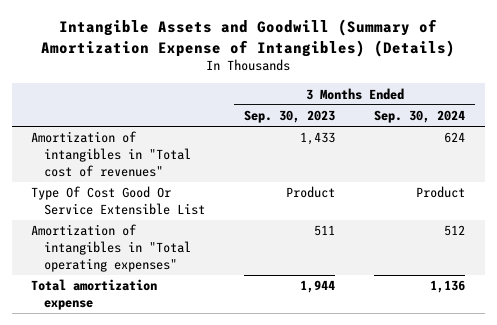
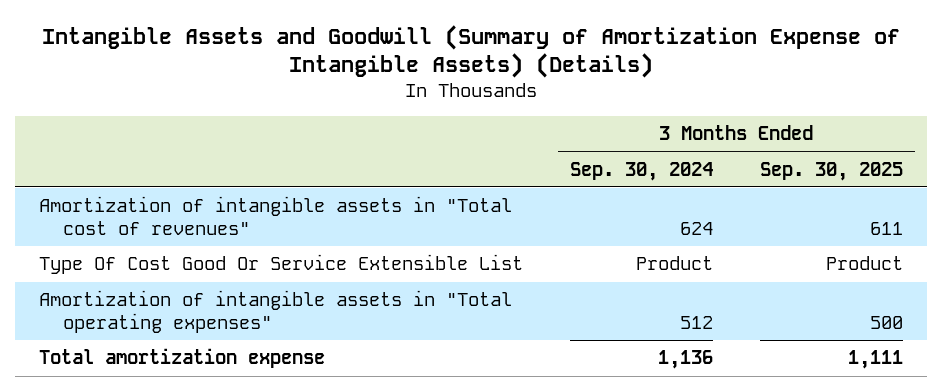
[41,19,456,57] Intangible Assets and Goodwill (Summary of Amortization Expense of Intangibles) (Details) -> [41,24,900,79] Intangible Assets and Goodwill (Summary of Amortization Expense of Intangible Assets) (Details)
[244,110,336,124] Sep. 30, 2023 -> none
none -> [759,161,903,181] Sep. 30, 2025
[31,131,191,178] Amortization of intangibles in "Total cost of revenues" -> [38,196,512,235] Amortization of intangible assets in "Total cost of revenues"
[31,224,191,273] Amortization of intangibles in "Total operating expenses" -> [38,290,512,333] Amortization of intangible assets in "Total operating expenses"

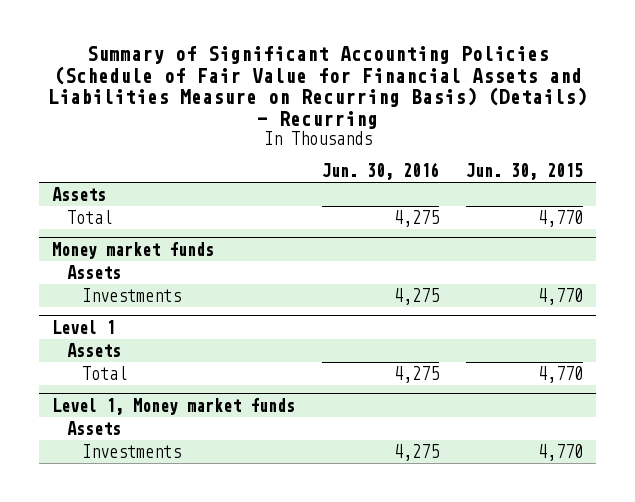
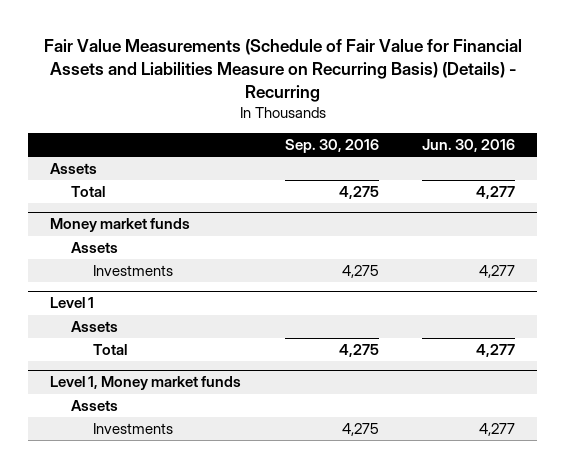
[47,45,587,130] Summary of Significant Accounting Policies (Schedule of Fair Value for Financial Assets and Liabilities Measure on Recurring Basis) (Details) - Recurring -> [43,38,522,103] Fair Value Measurements (Schedule of Fair Value for Financial Assets and Liabilities Measure on Recurring Basis) (Details) - Recurring
[465,162,583,180] Jun. 30, 2015 -> none
none -> [284,139,379,154] Sep. 30, 2016
[394,209,440,227] 4,275 -> [476,186,516,200] 4,277
[394,287,440,305] 4,275 -> [479,265,516,279] 4,277
[394,365,440,383] 4,275 -> [476,344,516,358] 4,277
[394,443,440,461] 4,275 -> [479,423,516,437] 4,277

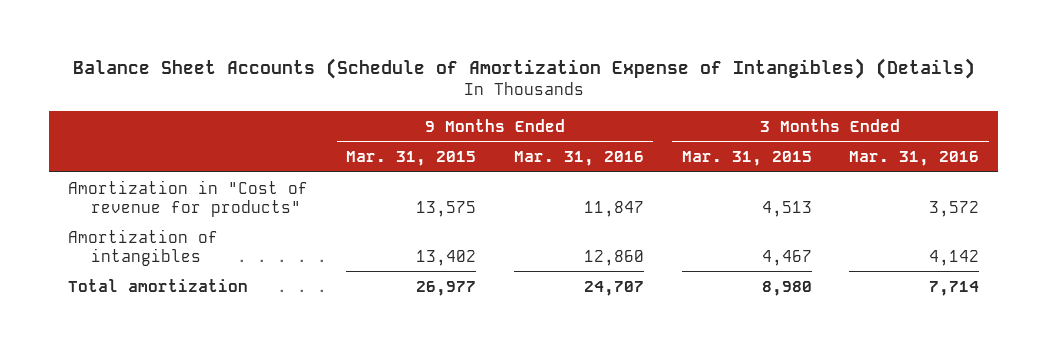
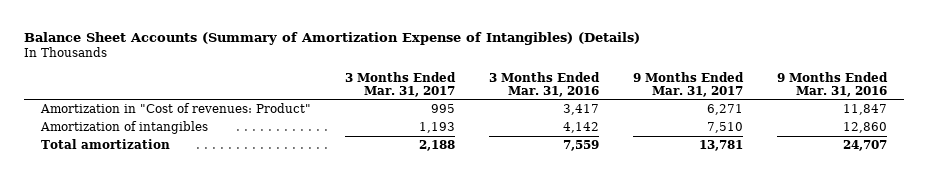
[72,57,975,79] Balance Sheet Accounts (Schedule of Amortization Expense of Intangibles) (Details) -> [23,31,640,45] Balance Sheet Accounts (Summary of Amortization Expense of Intangibles) (Details)
[345,151,476,167] Mar. 31, 2015 -> none
[681,151,812,167] Mar. 31, 2015 -> none
none -> [344,71,456,97] 3 Months Ended Mar. 31, 2017
none -> [632,71,744,97] 9 Months Ended Mar. 31, 2017
[68,179,309,217] Amortization in "Cost of revenue for products" -> [39,103,311,114] Amortization in "Cost of revenues: Product"
[929,200,980,217] 3,572 -> [562,104,599,116] 3,417
[929,280,980,296] 7,714 -> [562,140,599,152] 7,559

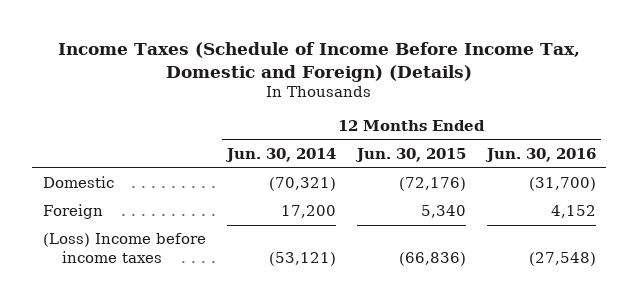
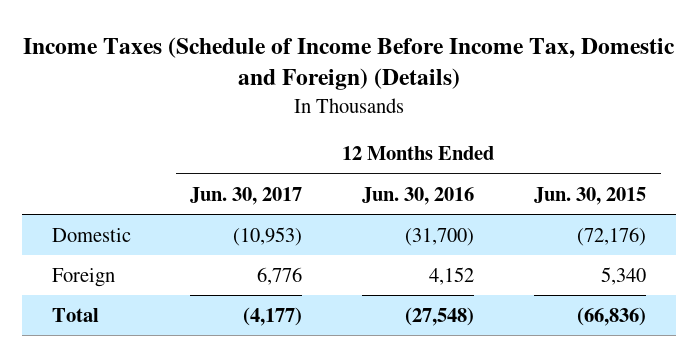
[224,147,336,162] Jun. 30, 2014 -> none
none -> [190,186,303,205] Jun. 30, 2017
[42,233,206,264] (Loss) Income before income taxes -> [51,307,99,322] Total

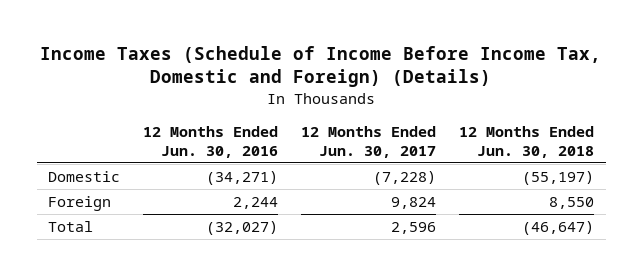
[534,186,647,205] Jun. 30, 2015 -> none
none -> [459,125,595,158] 12 Months Ended Jun. 30, 2018
[233,226,303,246] (10,953) -> [373,171,437,186] (7,228)
[405,227,475,246] (31,700) -> [206,171,279,186] (34,271)
[257,266,303,285] 6,776 -> [391,197,437,210] 9,824
[429,266,475,285] 4,152 -> [233,197,279,210] 2,244
[243,306,303,326] (4,177) -> [391,222,437,235] 2,596
[405,306,475,326] (27,548) -> [206,221,279,236] (32,027)

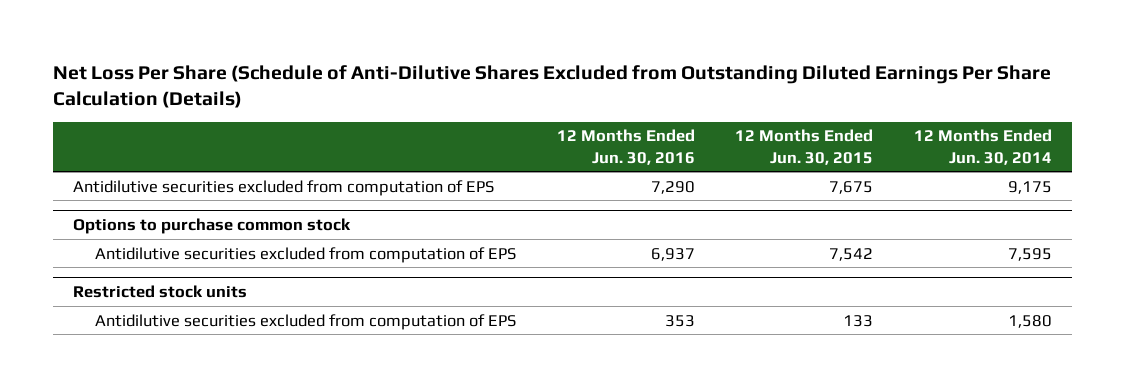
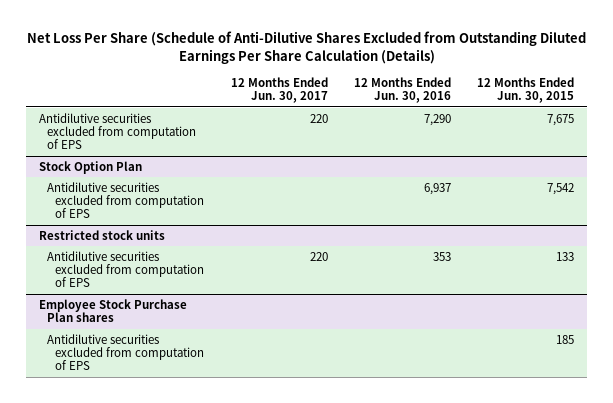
[913,129,1052,165] 12 Months Ended Jun. 30, 2014 -> none
none -> [230,76,328,104] 12 Months Ended Jun. 30, 2017
[73,218,352,235] Options to purchase common stock -> [38,160,142,174] Stock Option Plan
none -> [38,298,187,323] Employee Stock Purchase Plan shares
none -> [47,333,205,371] Antidilutive securities excluded from computation of EPS

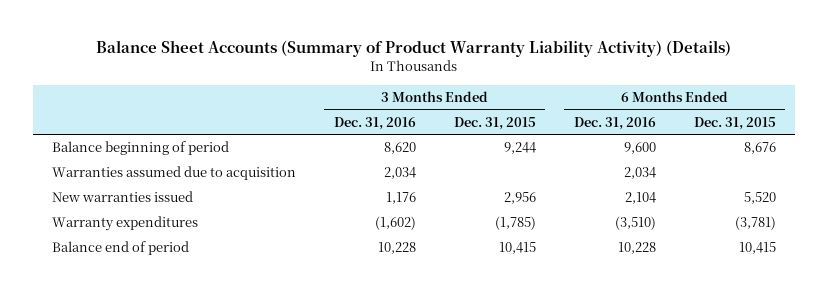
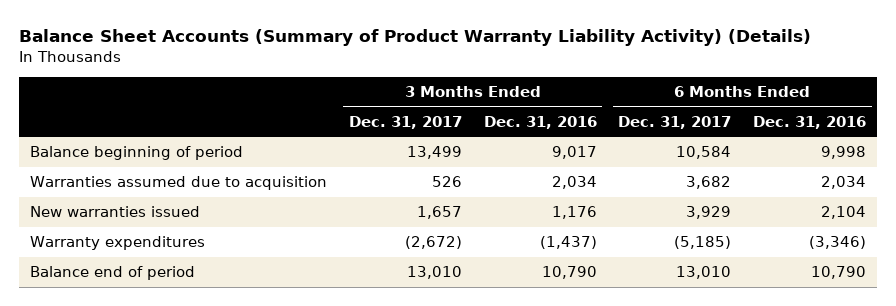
[453,116,536,130] Dec. 31, 2015 -> none
[693,116,776,130] Dec. 31, 2015 -> none
none -> [348,115,462,129] Dec. 31, 2017
none -> [618,115,732,129] Dec. 31, 2017
[383,142,416,155] 8,620 -> [551,146,597,160] 9,017
[623,142,656,155] 9,600 -> [821,146,867,160] 9,998
[374,216,416,231] (1,602) -> [539,236,597,250] (1,437)
[614,216,656,231] (3,510) -> [809,236,867,250] (3,346)
[377,242,416,255] 10,228 -> [541,266,597,280] 10,790
[617,242,656,255] 10,228 -> [811,266,867,280] 10,790

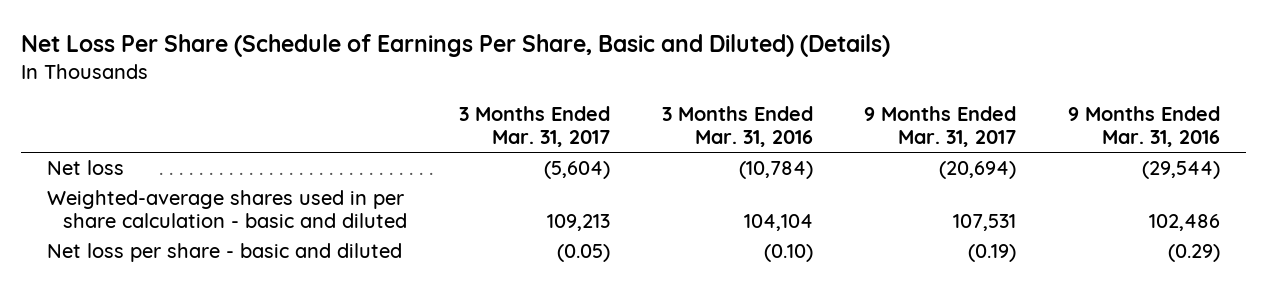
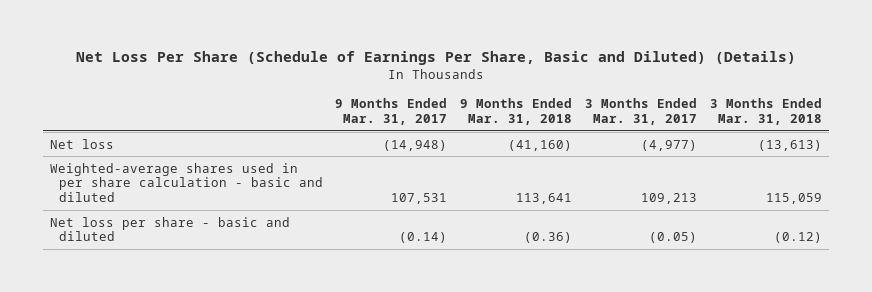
[661,106,813,148] 3 Months Ended Mar. 31, 2016 -> none
[1067,106,1220,148] 9 Months Ended Mar. 31, 2016 -> none
none -> [460,98,573,125] 9 Months Ended Mar. 31, 2018
none -> [710,98,823,125] 3 Months Ended Mar. 31, 2018
[544,160,611,179] (5,604) -> [641,139,698,151] (4,977)
[939,160,1017,179] (20,694) -> [383,139,448,151] (14,948)
[968,243,1017,262] (0.19) -> [399,232,448,244] (0.14)

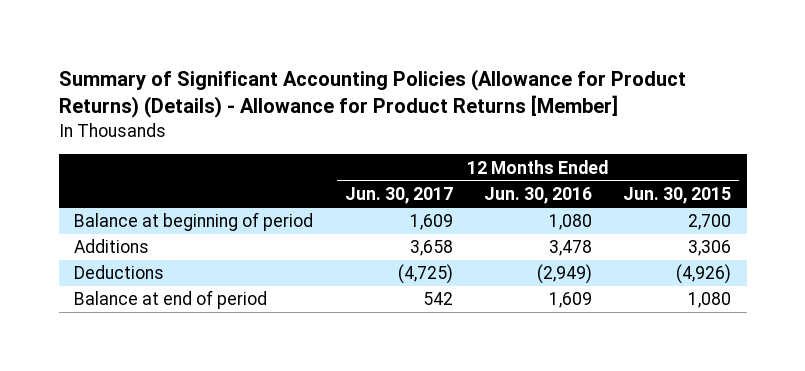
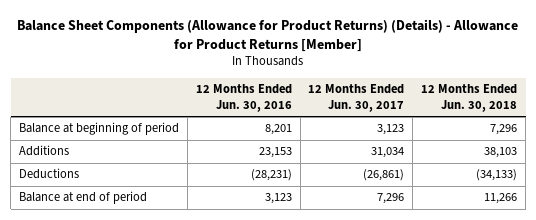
[58,68,686,119] Summary of Significant Accounting Policies (Allowance for Product Returns) (Details) - Allowance for Product Returns [Member] -> [17,18,519,52] Balance Sheet Components (Allowance for Product Returns) (Details) - Allowance for Product Returns [Member]
[623,187,732,205] Jun. 30, 2015 -> none
none -> [421,84,518,112] 12 Months Ended Jun. 30, 2018
[409,214,453,231] 1,609 -> [377,124,405,136] 3,123
[548,214,592,231] 1,080 -> [264,124,292,136] 8,201
[409,240,453,257] 3,658 -> [371,147,405,159] 31,034
[548,240,592,257] 3,478 -> [258,147,292,159] 23,153
[397,264,453,285] (4,725) -> [363,169,405,182] (26,861)
[536,264,592,285] (2,949) -> [250,169,292,182] (28,231)
[422,292,453,306] 542 -> [377,193,405,205] 7,296
[548,292,592,309] 1,609 -> [264,193,292,205] 3,123

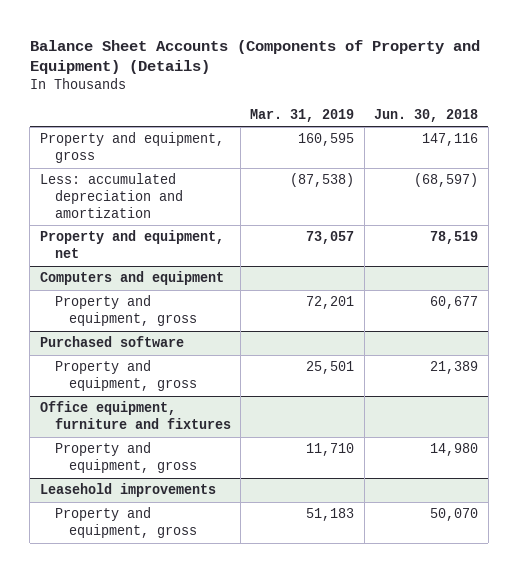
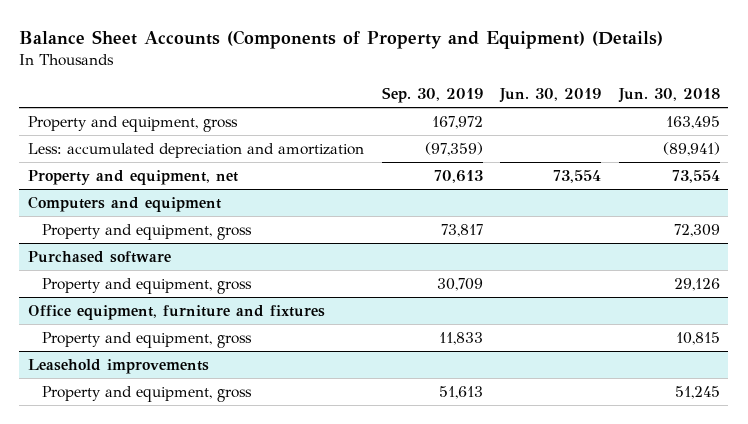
[250,108,355,122] Mar. 31, 2019 -> none
none -> [381,87,483,104] Sep. 30, 2019
none -> [499,88,602,104] Jun. 30, 2019
[422,133,479,147] 147,116 -> [665,115,720,129] 163,495
[414,173,479,188] (68,597) -> [662,141,720,156] (89,941)
[430,231,479,245] 78,519 -> [671,169,720,183] 73,554
[430,296,479,310] 60,677 -> [673,223,720,237] 72,309
[430,361,479,375] 21,389 -> [673,277,720,291] 29,126
[430,443,479,457] 14,980 -> [675,331,720,345] 10,815
[430,508,479,522] 50,070 -> [674,385,720,399] 51,245

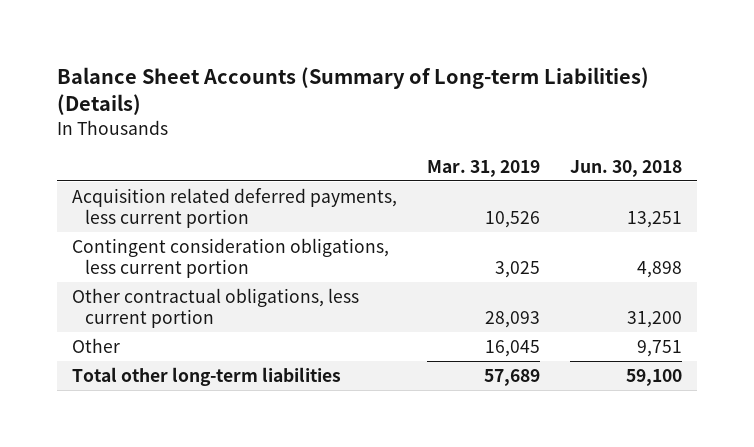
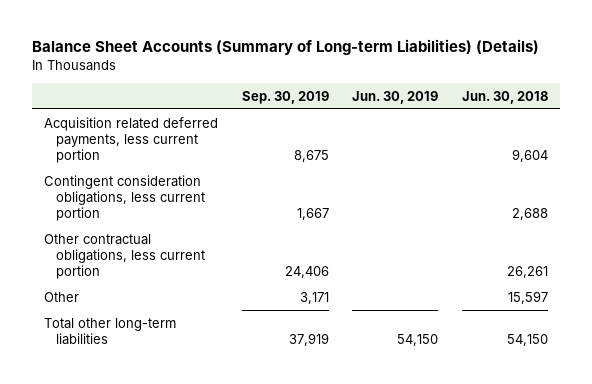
[426,159,540,177] Mar. 31, 2019 -> none
none -> [241,90,329,104] Sep. 30, 2019
none -> [352,90,439,104] Jun. 30, 2019
[626,210,682,228] 13,251 -> [512,148,549,162] 9,604
[636,260,682,278] 4,898 -> [512,207,549,220] 2,688
[626,310,682,328] 31,200 -> [507,265,549,278] 26,261
[636,339,682,357] 9,751 -> [508,290,549,304] 15,597
[625,368,682,386] 59,100 -> [507,333,549,346] 54,150

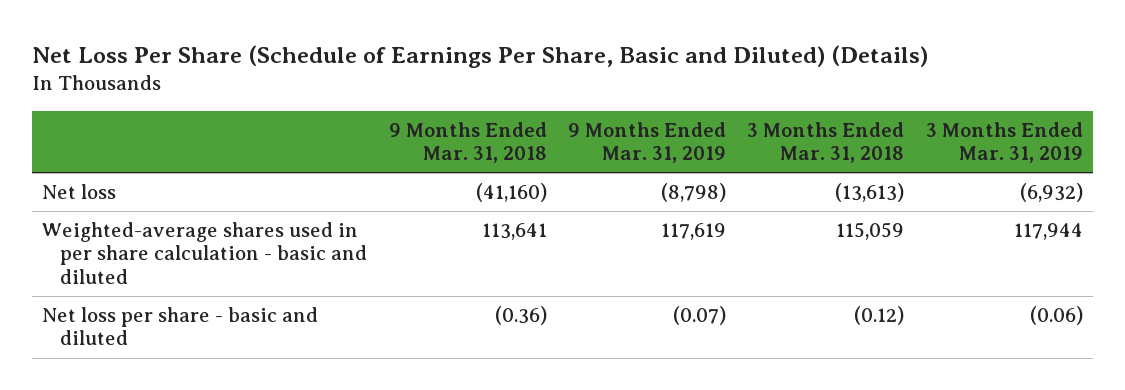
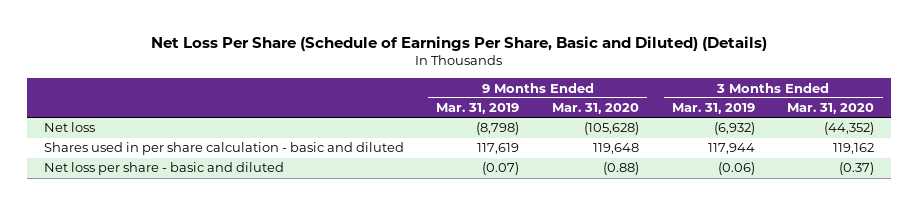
[388,121,547,164] 9 Months Ended Mar. 31, 2018 -> none
[747,121,905,164] 3 Months Ended Mar. 31, 2018 -> none
none -> [552,103,640,115] Mar. 31, 2020
none -> [787,103,875,115] Mar. 31, 2020
[42,222,368,284] Weighted-average shares used in per share calculation - basic and diluted -> [43,142,404,156] Shares used in per share calculation - basic and diluted

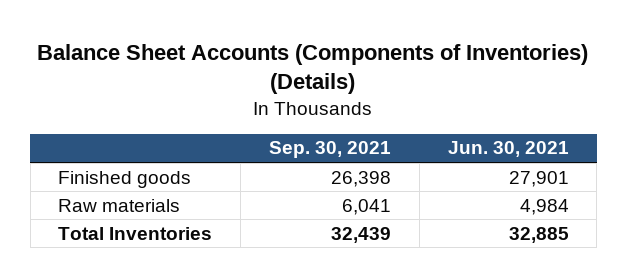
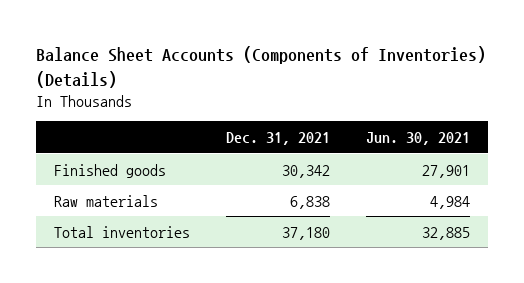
[268,141,391,159] Sep. 30, 2021 -> none
none -> [225,131,330,145] Dec. 31, 2021
[58,226,213,240] Total Inventories -> [54,225,191,238] Total inventories

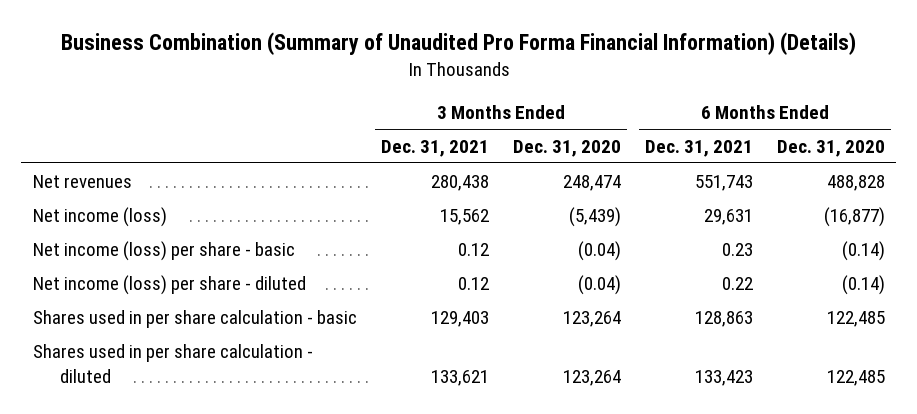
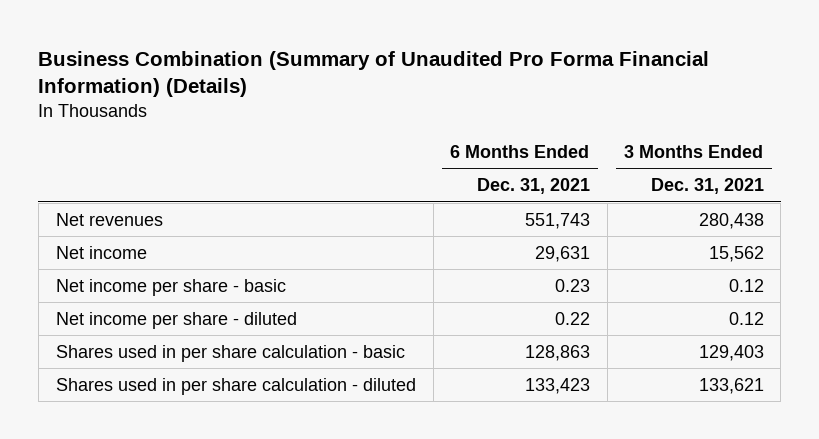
[512,139,621,157] Dec. 31, 2020 -> none
[776,139,885,157] Dec. 31, 2020 -> none
[32,206,167,227] Net income (loss) -> [55,245,147,259] Net income
[32,240,295,261] Net income (loss) per share - basic -> [55,278,286,296] Net income per share - basic
[32,274,306,295] Net income (loss) per share - diluted -> [55,311,297,329] Net income per share - diluted

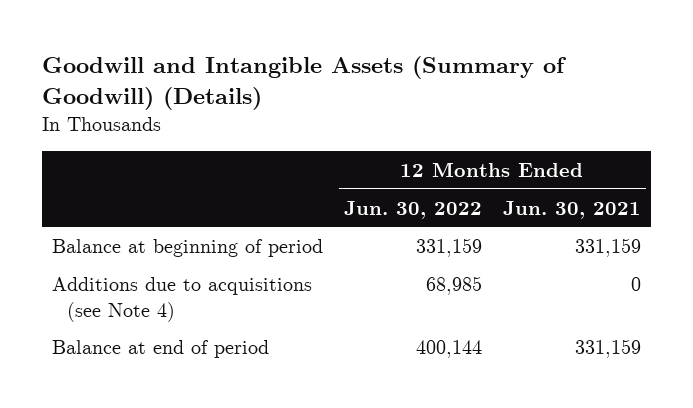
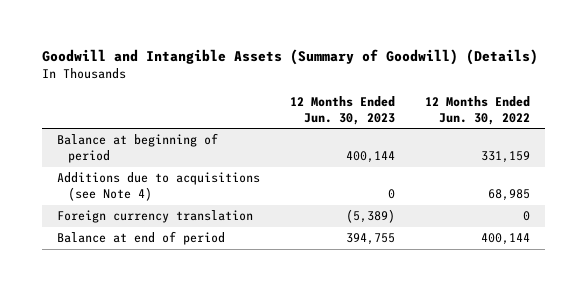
[502,200,641,219] Jun. 30, 2021 -> none
none -> [290,95,396,125] 12 Months Ended Jun. 30, 2023
none -> [57,210,254,224] Foreign currency translation

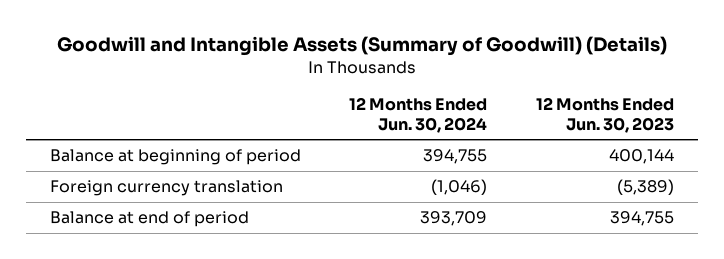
[425,95,531,125] 12 Months Ended Jun. 30, 2022 -> none
none -> [349,97,488,133] 12 Months Ended Jun. 30, 2024
[57,172,261,202] Additions due to acquisitions (see Note 4) -> none

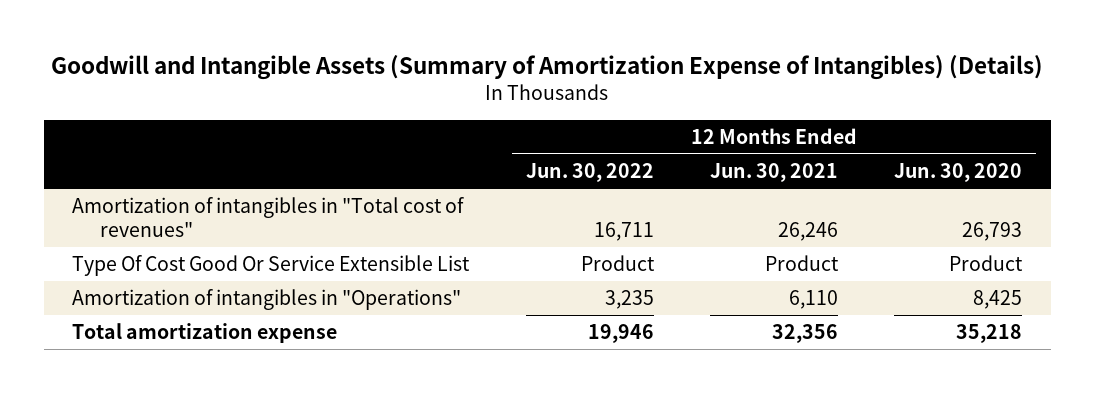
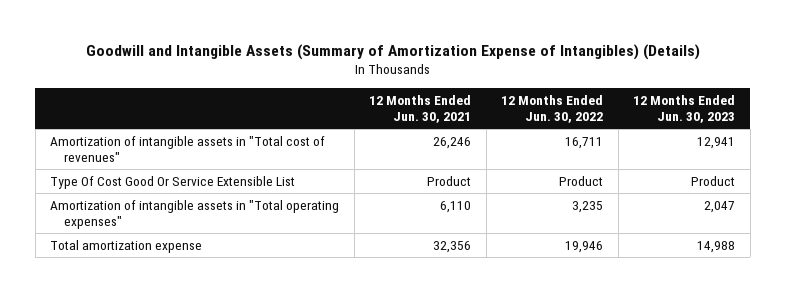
[894,163,1023,183] Jun. 30, 2020 -> none
none -> [633,94,736,123] 12 Months Ended Jun. 30, 2023
[72,197,465,237] Amortization of intangibles in "Total cost of revenues" -> [50,135,326,162] Amortization of intangible assets in "Total cost of revenues"
[72,289,462,311] Amortization of intangibles in "Operations" -> [50,199,340,229] Amortization of intangible assets in "Total operating expenses"

